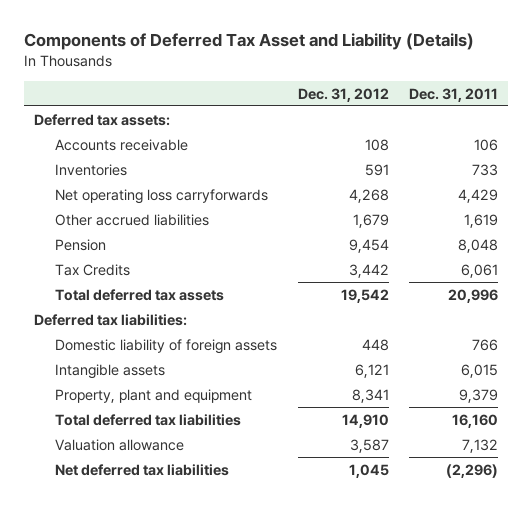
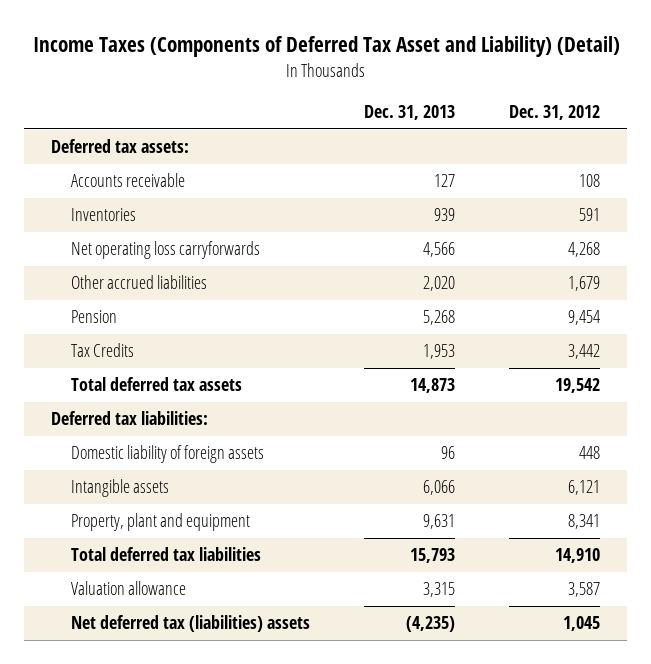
[23,33,474,51] Components of Deferred Tax Asset and Liability (Details) -> [32,36,620,58] Income Taxes (Components of Deferred Tax Asset and Liability) (Detail)
[408,87,498,102] Dec. 31, 2011 -> none
none -> [364,105,456,121] Dec. 31, 2013
[55,463,230,476] Net deferred tax liabilities -> [71,615,311,633] Net deferred tax (liabilities) assets

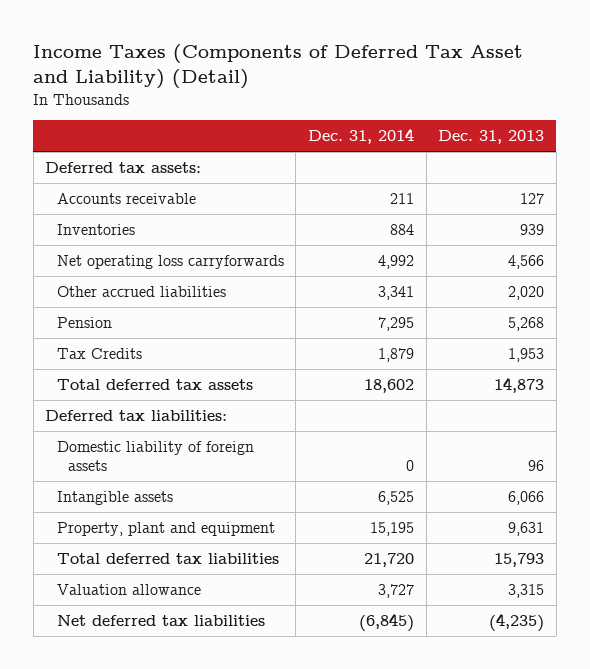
[509,105,601,121] Dec. 31, 2012 -> none
none -> [308,128,415,145] Dec. 31, 2014
[71,615,311,633] Net deferred tax (liabilities) assets -> [56,614,265,626] Net deferred tax liabilities

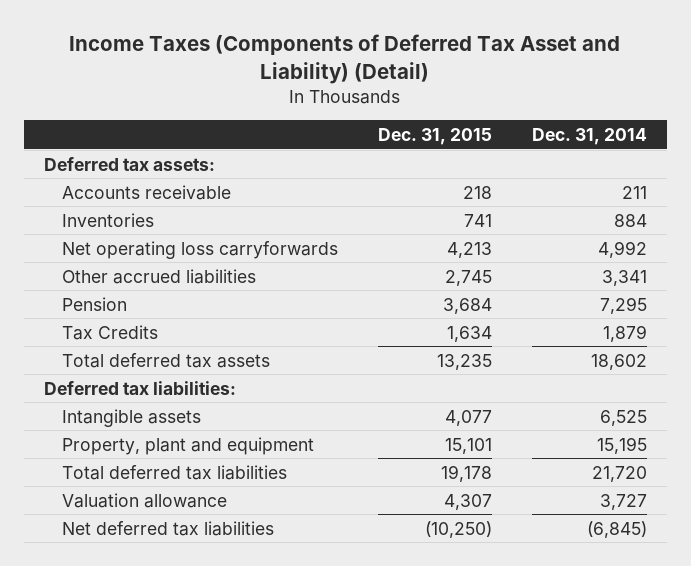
[438,130,545,145] Dec. 31, 2013 -> none
none -> [378,128,493,146] Dec. 31, 2015
[56,440,254,471] Domestic liability of foreign assets -> none

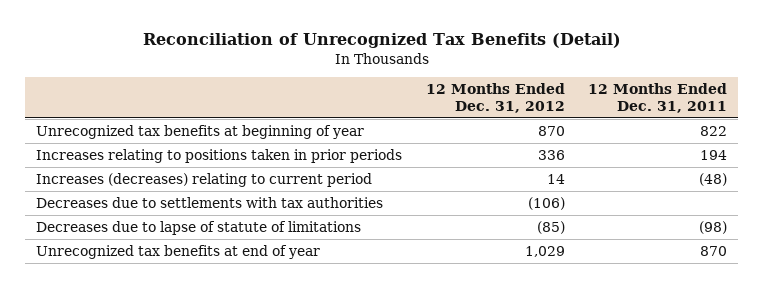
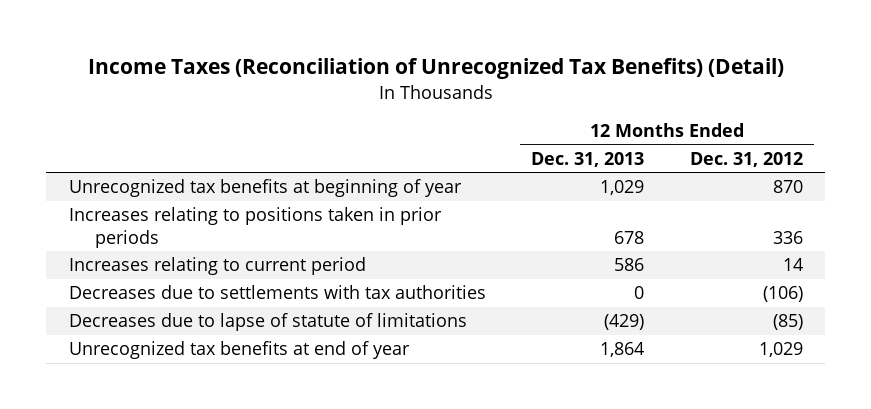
[142,33,621,49] Reconciliation of Unrecognized Tax Benefits (Detail) -> [87,58,784,80] Income Taxes (Reconciliation of Unrecognized Tax Benefits) (Detail)
[587,82,727,113] 12 Months Ended Dec. 31, 2011 -> none
none -> [531,152,645,168] Dec. 31, 2013
[36,172,373,187] Increases (decreases) relating to current period -> [68,257,366,276] Increases relating to current period

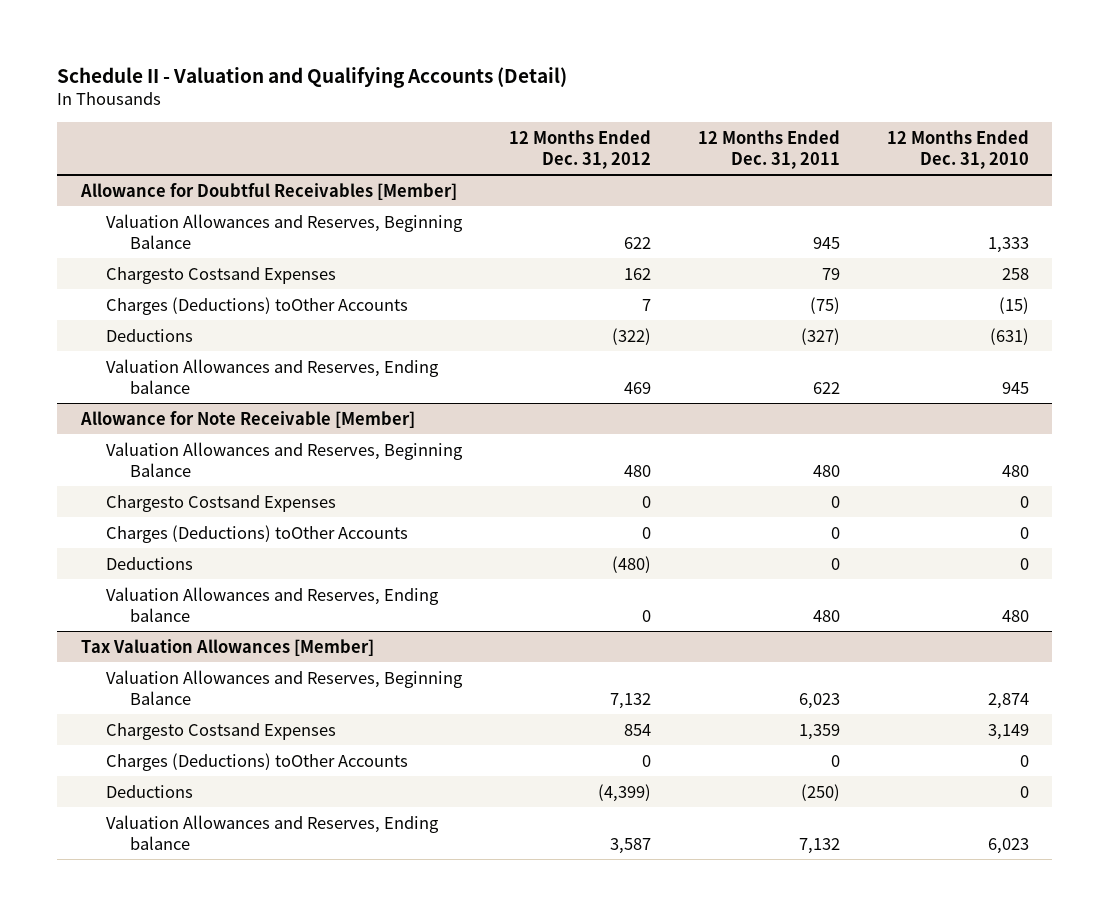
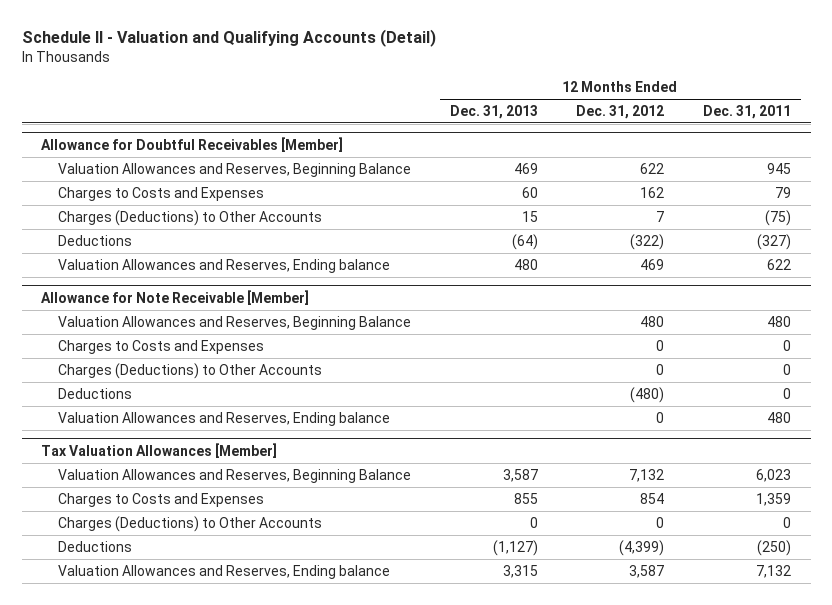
[886,129,1029,169] 12 Months Ended Dec. 31, 2010 -> none
none -> [449,104,538,119] Dec. 31, 2013
[105,266,336,284] Chargesto Costsand Expenses -> [57,186,264,201] Charges to Costs and Expenses
[105,296,408,315] Charges (Deductions) toOther Accounts -> [57,209,322,226] Charges (Deductions) to Other Accounts
[105,494,336,512] Chargesto Costsand Expenses -> [57,339,264,354] Charges to Costs and Expenses
[105,524,408,543] Charges (Deductions) toOther Accounts -> [57,362,322,379] Charges (Deductions) to Other Accounts
[105,722,336,740] Chargesto Costsand Expenses -> [57,492,264,507] Charges to Costs and Expenses
[105,752,408,771] Charges (Deductions) toOther Accounts -> [57,515,322,532] Charges (Deductions) to Other Accounts

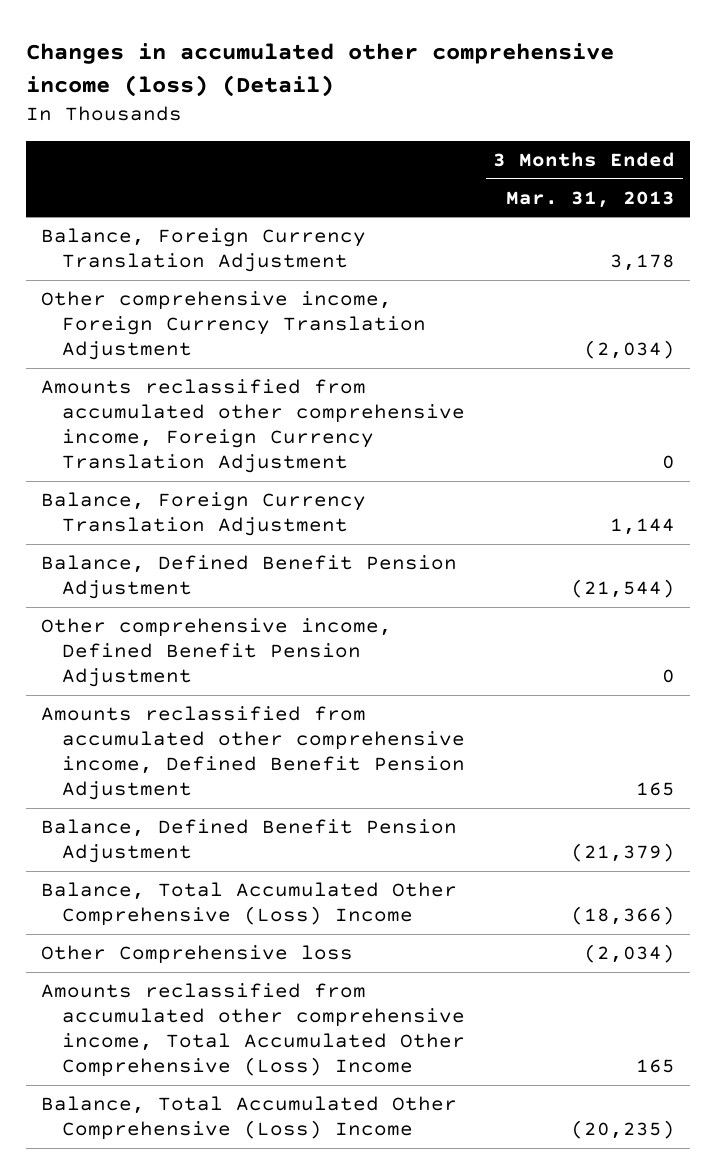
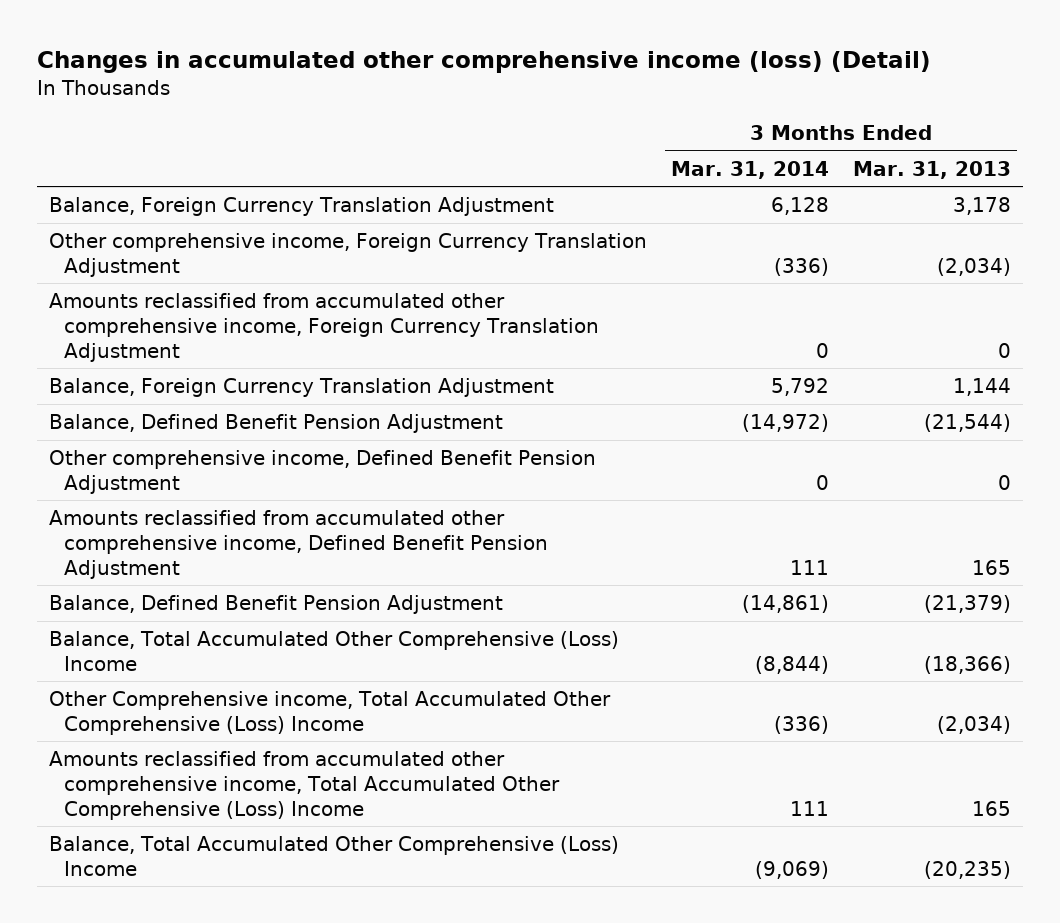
none -> [670,161,829,180] Mar. 31, 2014
[40,945,353,965] Other Comprehensive loss -> [49,691,612,735] Other Comprehensive income, Total Accumulated Other Comprehensive (Loss) Income

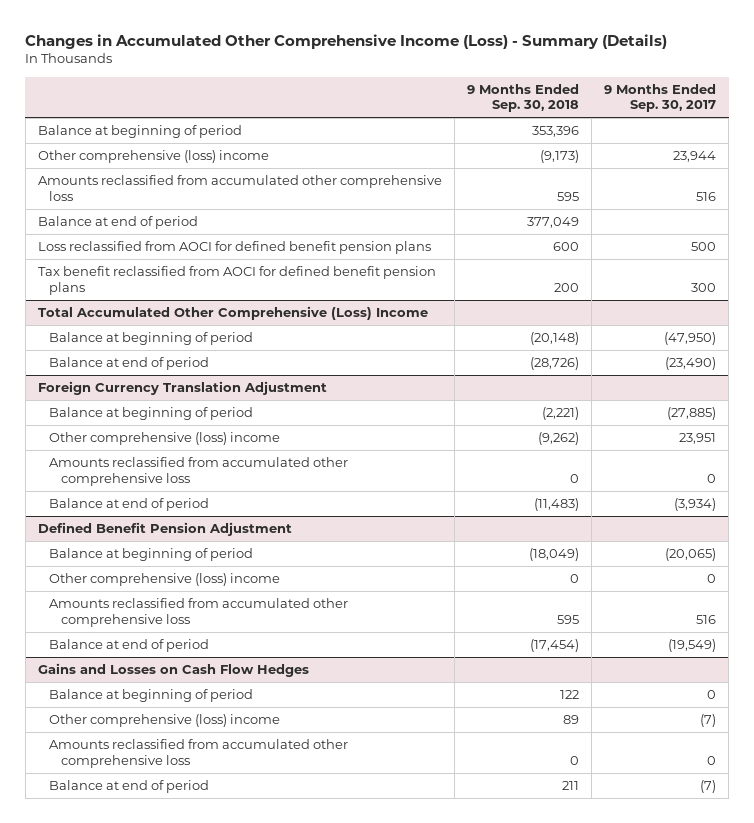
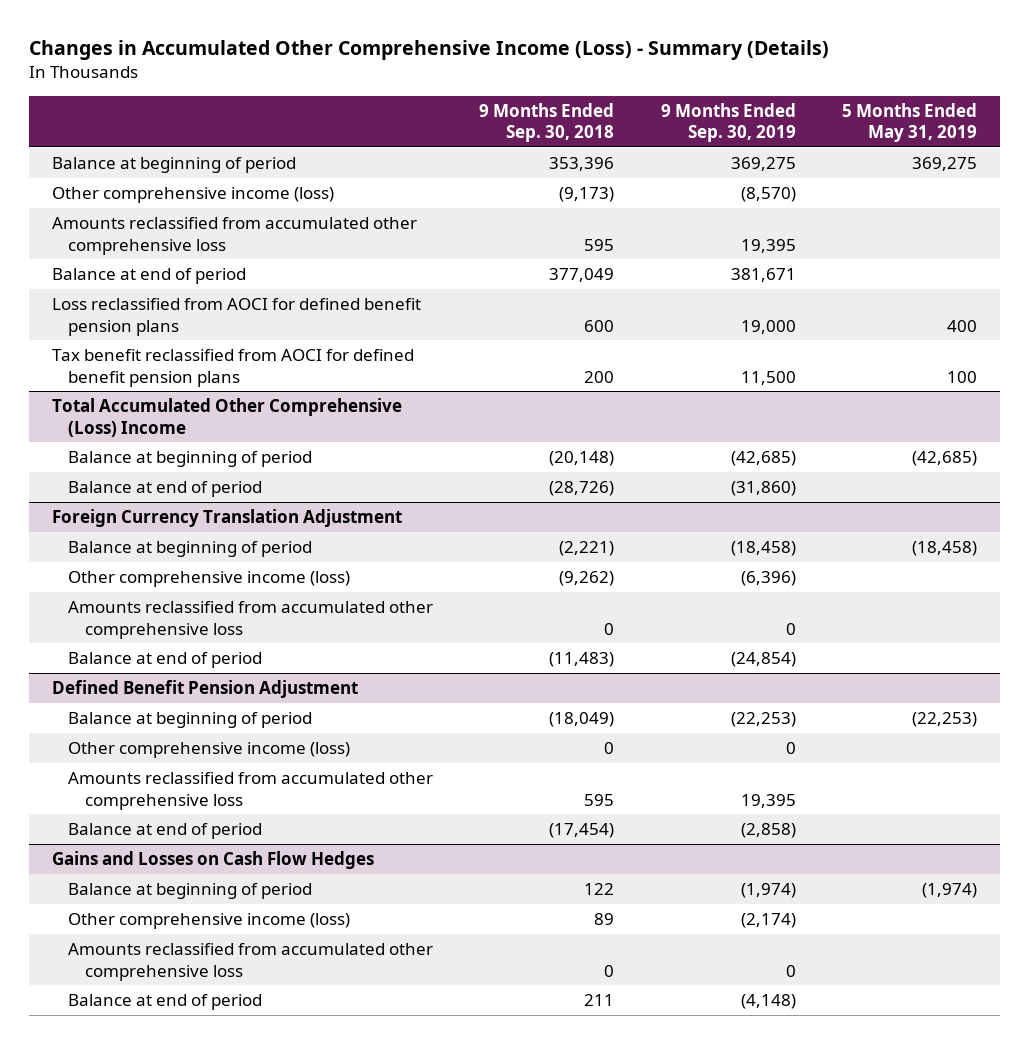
[604,83,717,113] 9 Months Ended Sep. 30, 2017 -> none
none -> [660,102,796,143] 9 Months Ended Sep. 30, 2019
none -> [841,102,977,143] 5 Months Ended May 31, 2019
[37,150,269,164] Other comprehensive (loss) income -> [51,187,334,204] Other comprehensive income (loss)
[49,432,281,446] Other comprehensive (loss) income -> [68,571,351,588] Other comprehensive income (loss)
[49,573,281,587] Other comprehensive (loss) income -> [68,742,351,759] Other comprehensive income (loss)
[49,714,281,728] Other comprehensive (loss) income -> [68,913,351,930] Other comprehensive income (loss)

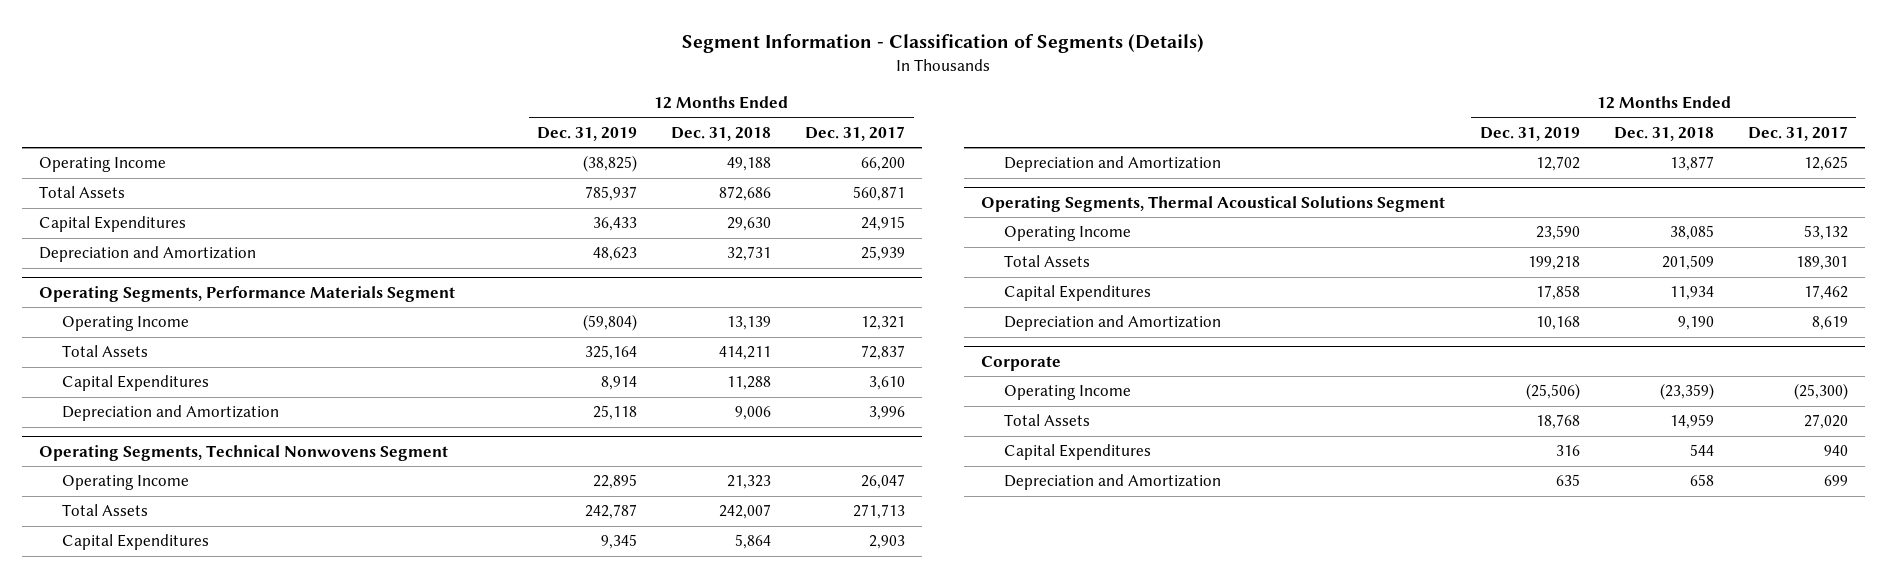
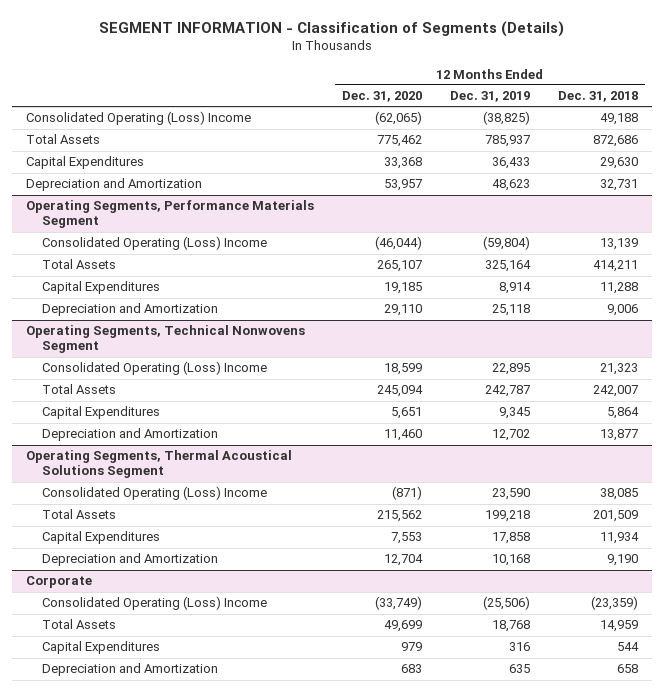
[682,34,1205,54] Segment Information - Classification of Segments (Details) -> [99,20,565,37] SEGMENT INFORMATION - Classification of Segments (Details)
[805,125,906,141] Dec. 31, 2017 -> none
none -> [342,91,423,103] Dec. 31, 2020
[39,157,167,173] Operating Income -> [26,111,252,126] Consolidated Operating (Loss) Income
[62,316,190,332] Operating Income -> [41,236,267,251] Consolidated Operating (Loss) Income
[62,475,190,491] Operating Income -> [41,361,267,376] Consolidated Operating (Loss) Income
[1004,226,1132,242] Operating Income -> [41,486,267,501] Consolidated Operating (Loss) Income
[1004,385,1132,401] Operating Income -> [41,596,267,611] Consolidated Operating (Loss) Income

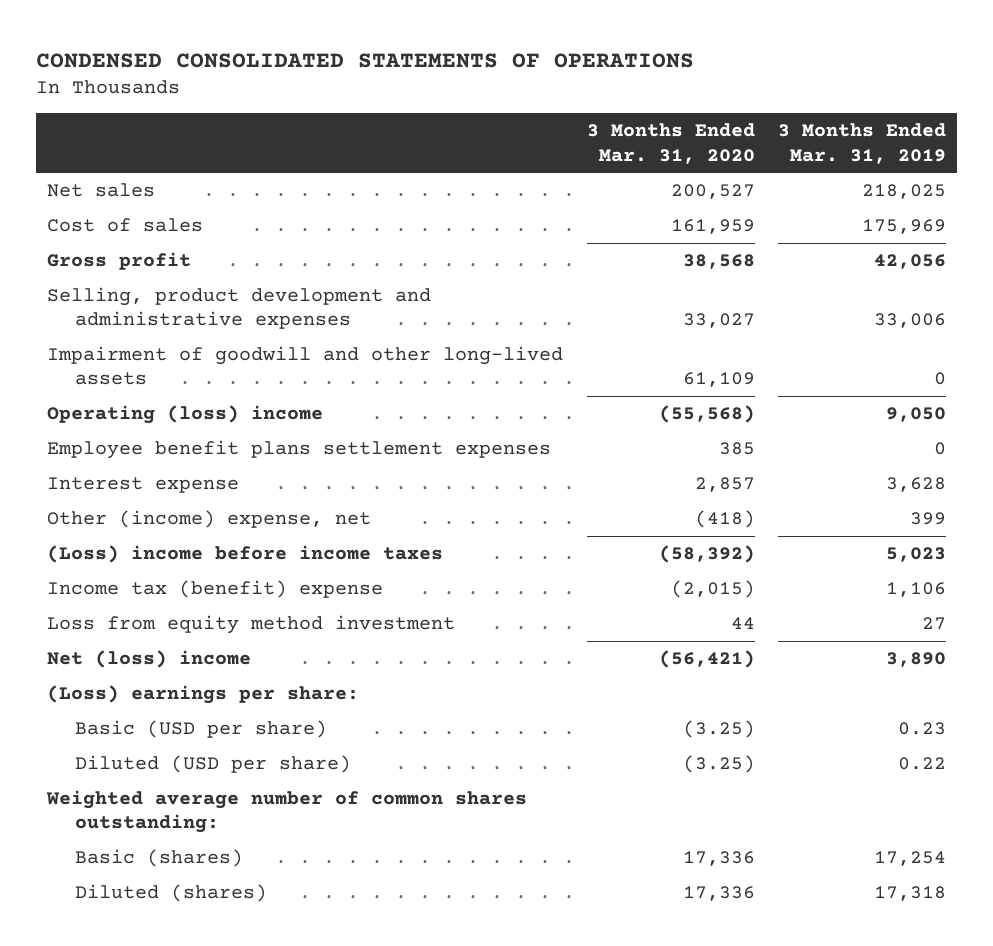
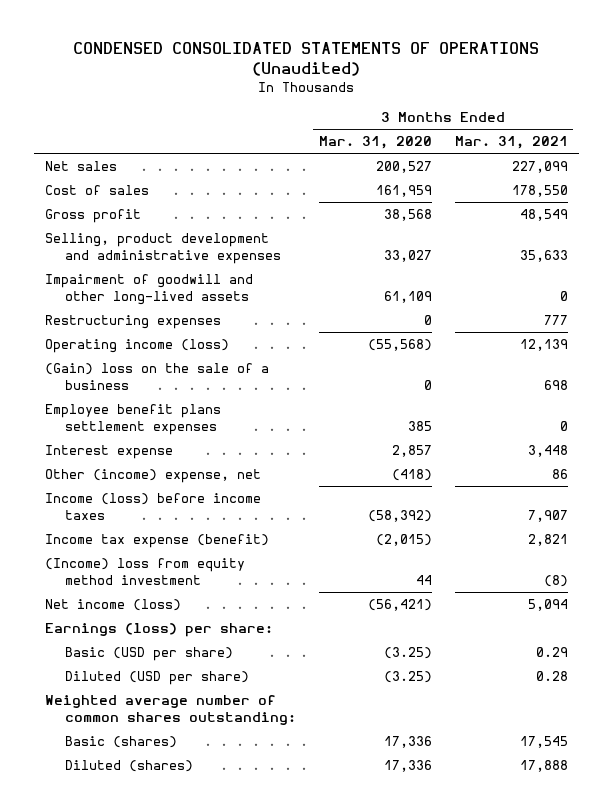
[35,52,694,68] CONDENSED CONSOLIDATED STATEMENTS OF OPERATIONS -> [73,41,540,77] CONDENSED CONSOLIDATED STATEMENTS OF OPERATIONS (Unaudited)
[777,123,946,164] 3 Months Ended Mar. 31, 2019 -> none
none -> [454,136,568,150] Mar. 31, 2021
none -> [44,314,221,329] Restructuring expenses
[47,405,324,425] Operating (loss) income -> [44,338,229,353] Operating income (loss)
none -> [44,362,269,390] (Gain) loss on the sale of a business
[47,545,444,564] (Loss) income before income taxes -> [44,492,261,520] Income (loss) before income taxes
[47,580,384,599] Income tax (benefit) expense -> [44,533,269,548] Income tax expense (benefit)
[47,615,456,635] Loss from equity method investment -> [44,557,245,585] (Income) loss from equity method investment
[47,650,252,669] Net (loss) income -> [44,598,181,611] Net income (loss)
[47,685,360,705] (Loss) earnings per share: -> [44,622,273,637] Earnings (loss) per share:

